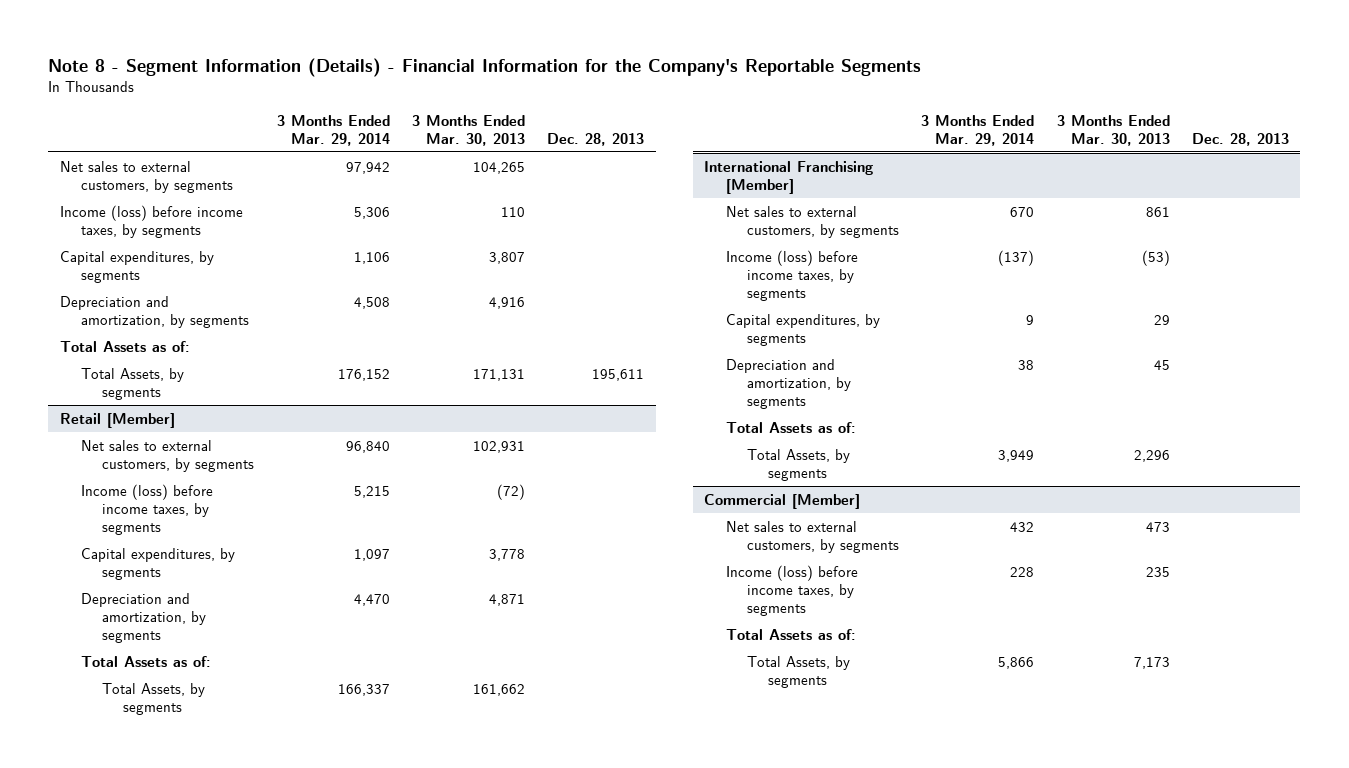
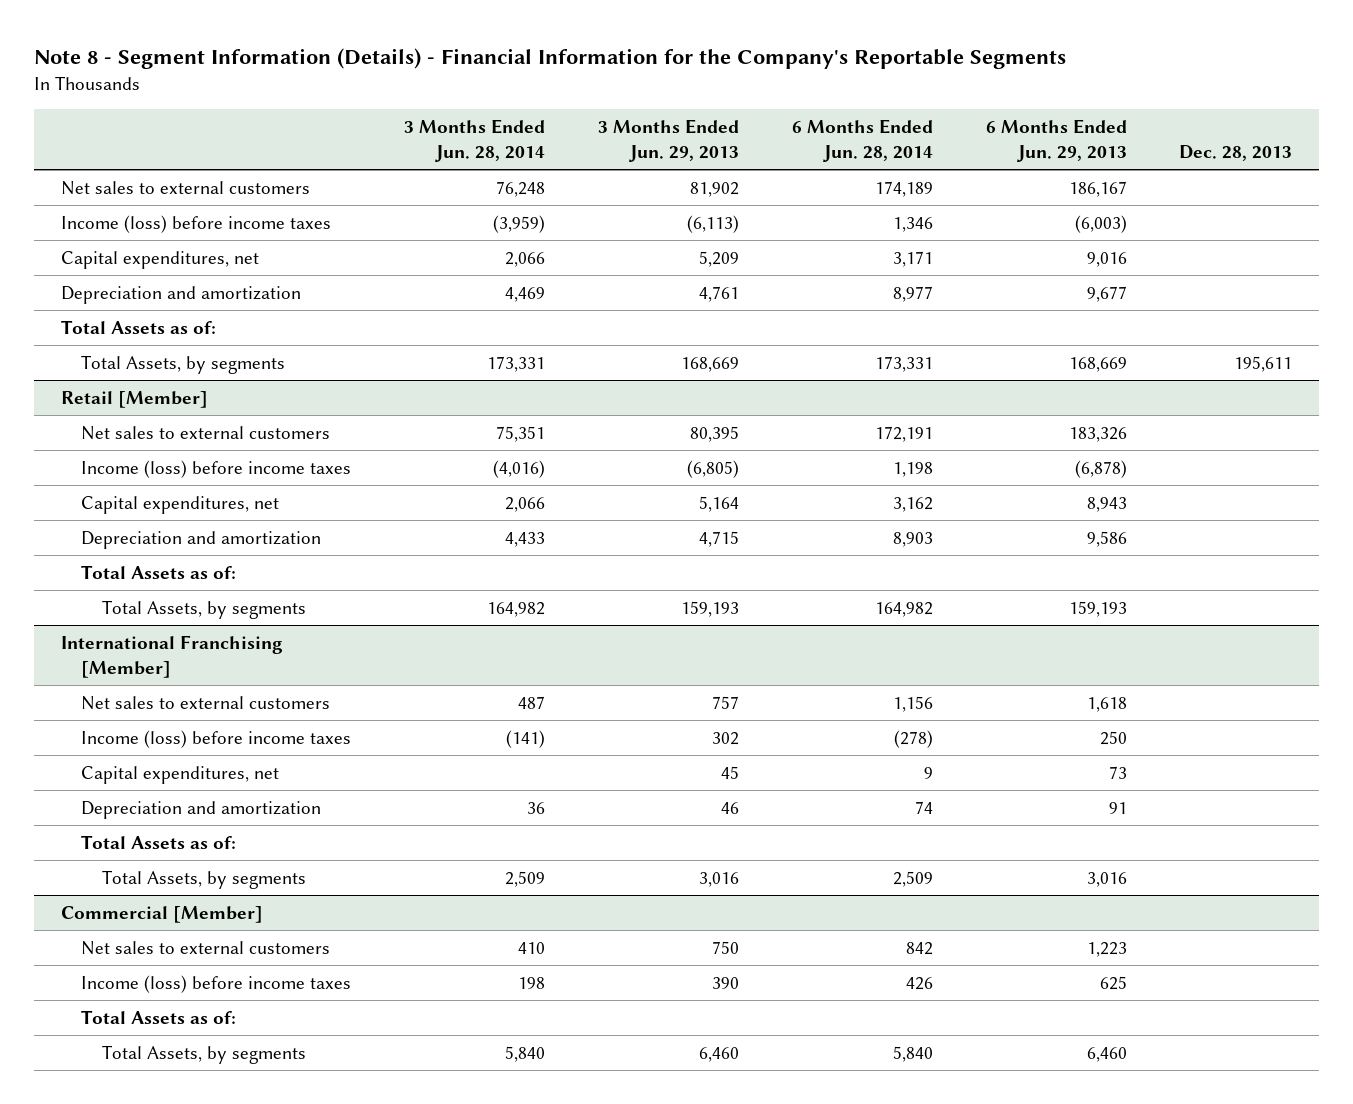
[276,114,390,146] 3 Months Ended Mar. 29, 2014 -> none
[411,114,525,146] 3 Months Ended Mar. 30, 2013 -> none
none -> [404,119,546,162] 3 Months Ended Jun. 28, 2014
none -> [598,119,740,162] 3 Months Ended Jun. 29, 2013
none -> [791,119,933,162] 6 Months Ended Jun. 28, 2014
none -> [985,119,1127,162] 6 Months Ended Jun. 29, 2013
[59,250,214,283] Capital expenditures, by segments -> none
[59,160,233,193] Net sales to external customers, by segments -> [60,180,310,195] Net sales to external customers
[59,204,243,238] Income (loss) before income taxes, by segments -> [60,214,331,233] Income (loss) before income taxes
none -> [60,250,259,269] Capital expenditures, net
[59,295,249,328] Depreciation and amortization, by segments -> [60,285,301,304] Depreciation and amortization
[80,547,235,580] Capital expenditures, by segments -> none
[80,439,255,472] Net sales to external customers, by segments -> [81,425,331,440] Net sales to external customers
[80,483,213,535] Income (loss) before income taxes, by segments -> [81,459,352,478] Income (loss) before income taxes
none -> [81,495,280,514] Capital expenditures, net
[80,592,207,643] Depreciation and amortization, by segments -> [81,530,322,549] Depreciation and amortization
[725,313,880,346] Capital expenditures, by segments -> none
[725,205,899,238] Net sales to external customers, by segments -> [81,695,331,710] Net sales to external customers
[725,249,858,301] Income (loss) before income taxes, by segments -> [81,729,352,748] Income (loss) before income taxes
none -> [81,765,280,784] Capital expenditures, net
[725,358,851,409] Depreciation and amortization, by segments -> [81,800,322,819] Depreciation and amortization
[725,520,899,553] Net sales to external customers, by segments -> [81,940,331,955] Net sales to external customers
[725,564,858,616] Income (loss) before income taxes, by segments -> [81,974,352,993] Income (loss) before income taxes

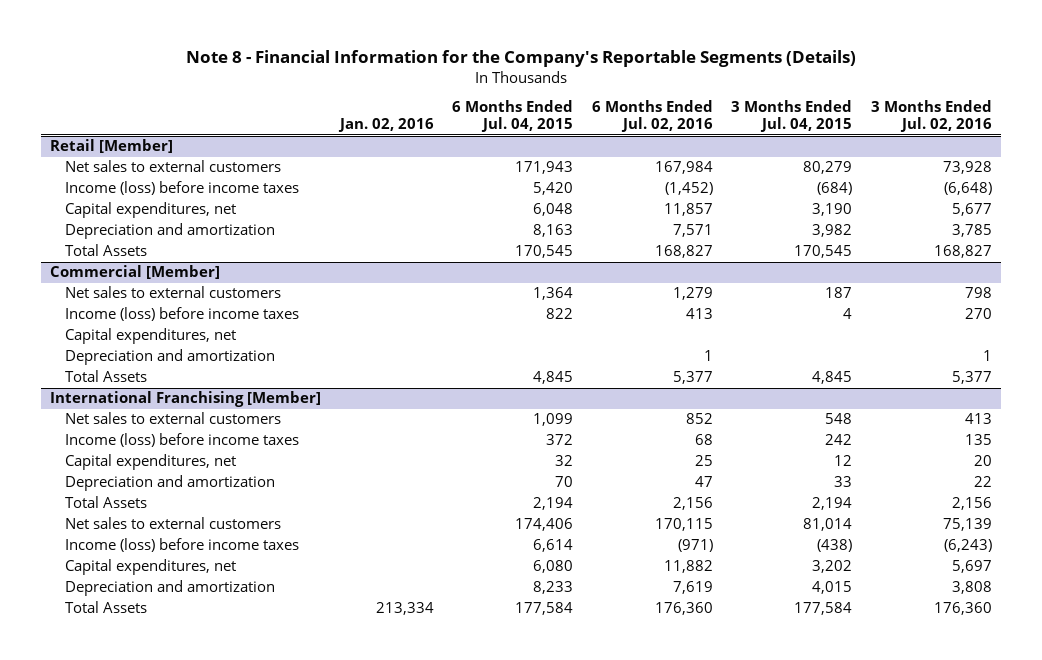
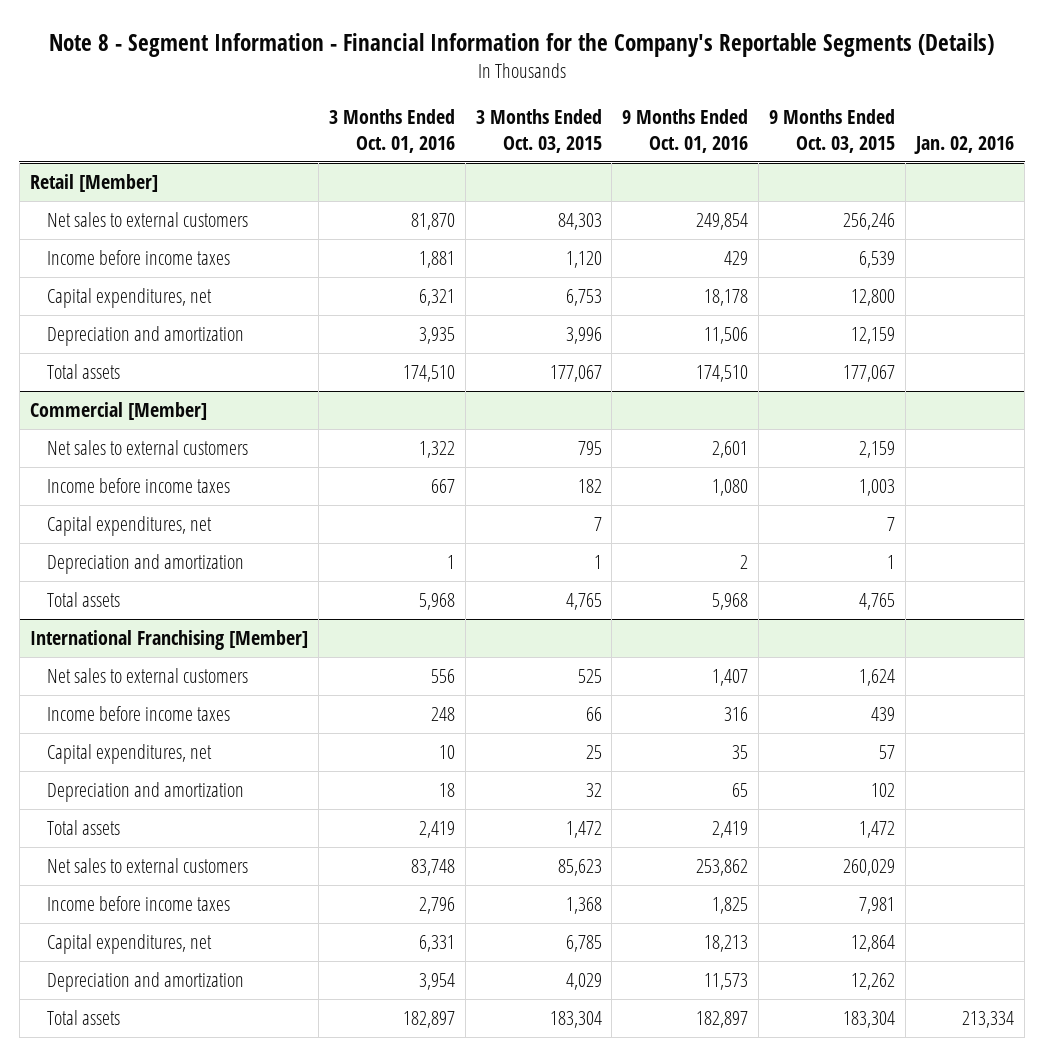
[185,50,856,68] Note 8 - Financial Information for the Company's Reportable Segments (Details) -> [48,32,994,57] Note 8 - Segment Information - Financial Information for the Company's Reportable Segments (Details)
[452,100,574,133] 6 Months Ended Jul. 04, 2015 -> none
[591,100,713,133] 6 Months Ended Jul. 02, 2016 -> none
[731,100,853,133] 3 Months Ended Jul. 04, 2015 -> none
[870,100,992,133] 3 Months Ended Jul. 02, 2016 -> none
none -> [328,108,455,153] 3 Months Ended Oct. 01, 2016
none -> [475,108,602,153] 3 Months Ended Oct. 03, 2015
none -> [622,108,749,153] 9 Months Ended Oct. 01, 2016
none -> [769,108,896,153] 9 Months Ended Oct. 03, 2015
[65,181,300,196] Income (loss) before income taxes -> [46,249,230,265] Income before income taxes
[65,244,148,257] Total Assets -> [46,363,120,379] Total assets
[65,307,300,322] Income (loss) before income taxes -> [46,477,230,493] Income before income taxes
[65,370,148,383] Total Assets -> [46,591,120,607] Total assets
[65,433,300,448] Income (loss) before income taxes -> [46,705,230,721] Income before income taxes
[65,496,148,509] Total Assets -> [46,819,120,835] Total assets
[65,538,300,553] Income (loss) before income taxes -> [46,895,230,911] Income before income taxes
[65,601,148,614] Total Assets -> [46,1009,120,1025] Total assets

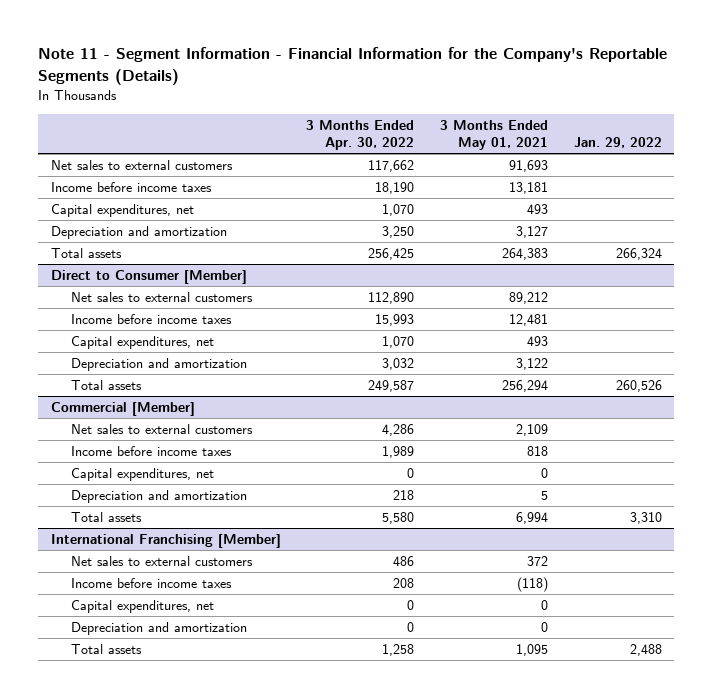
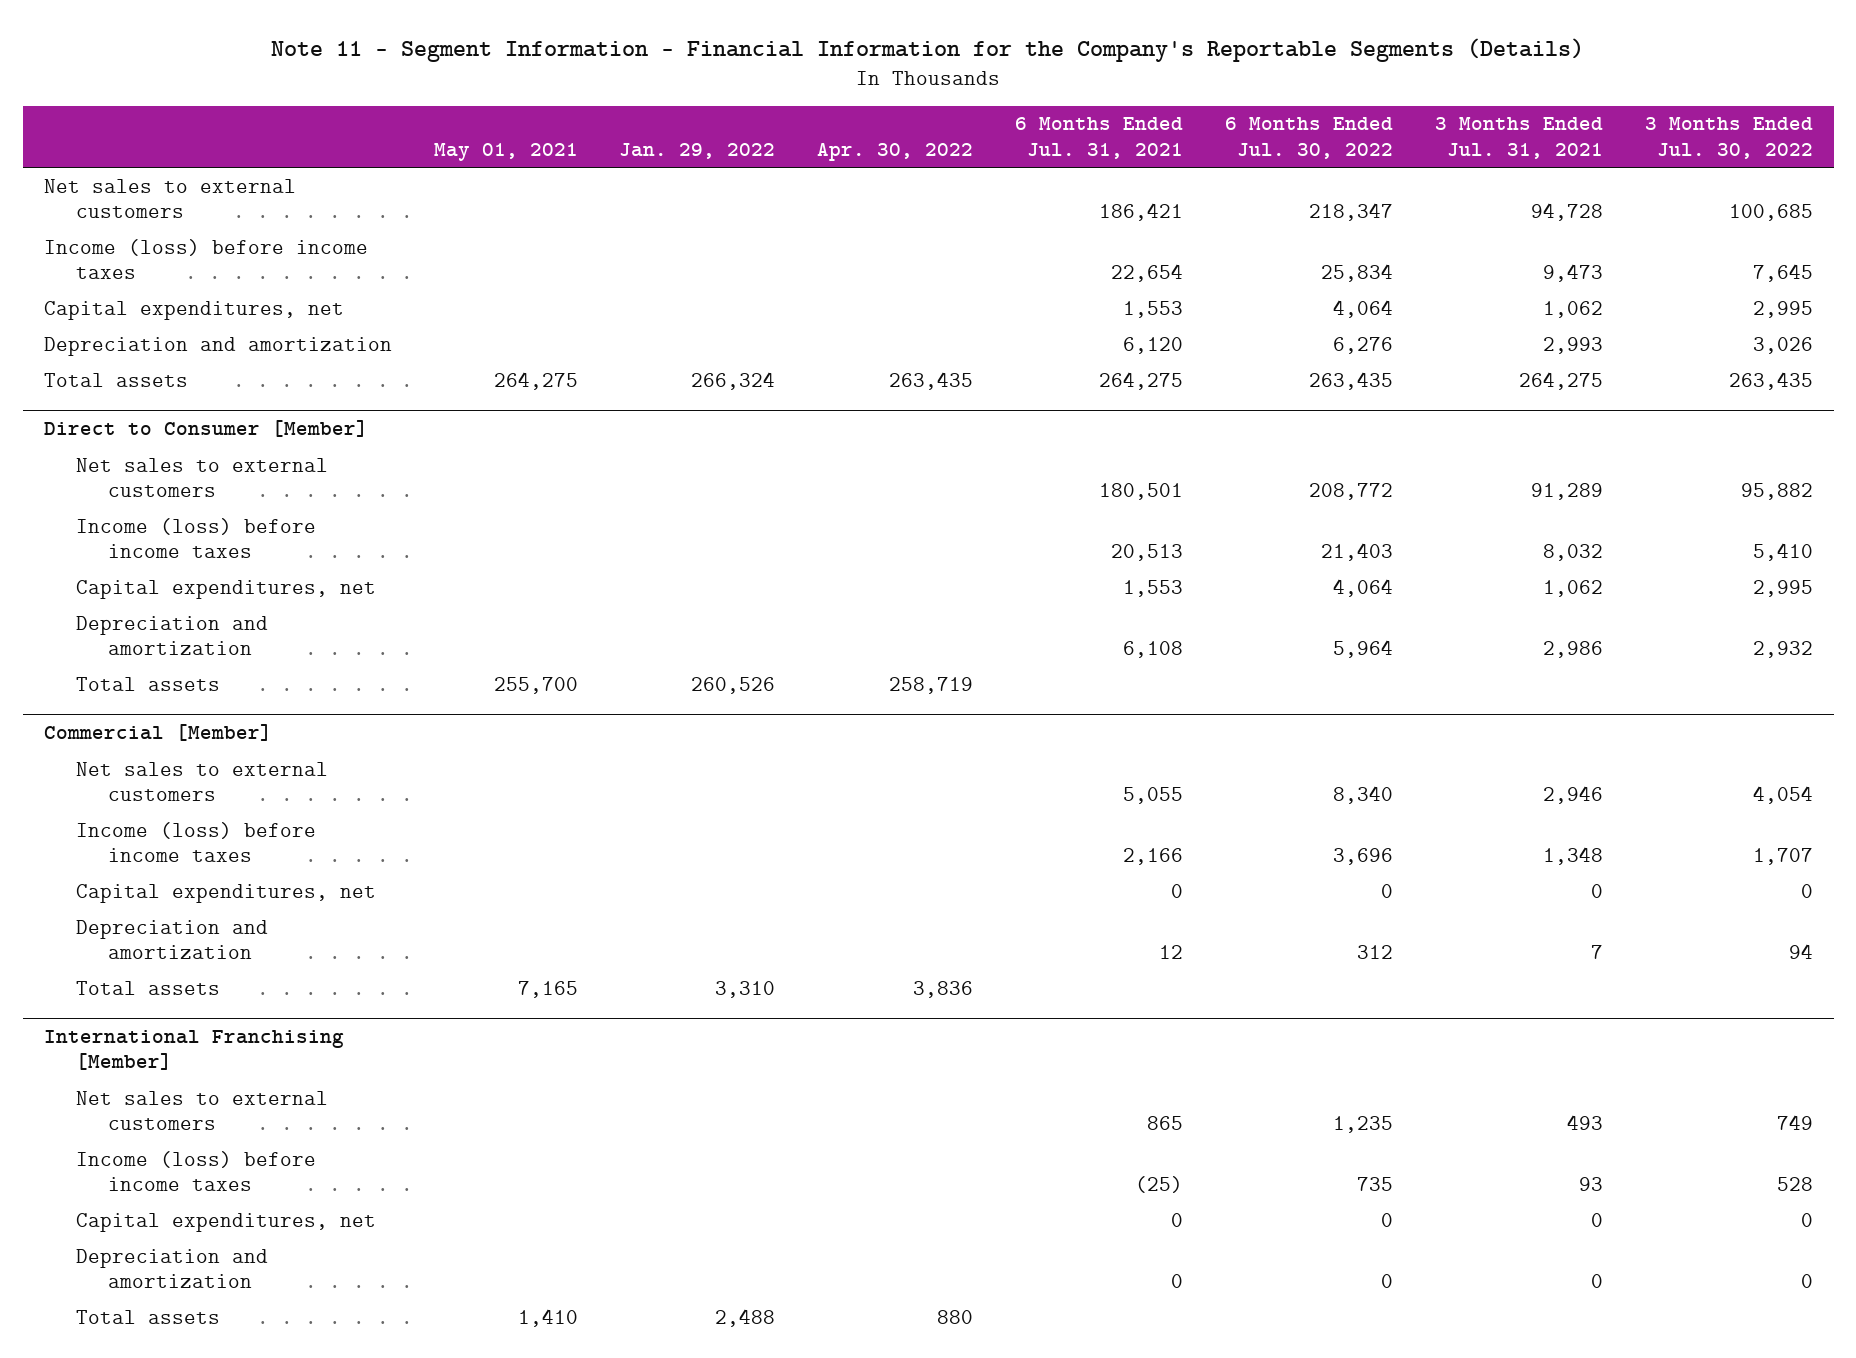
[306,119,415,150] 3 Months Ended Apr. 30, 2022 -> none
[439,119,548,150] 3 Months Ended May 01, 2021 -> none
none -> [433,142,578,161] May 01, 2021
none -> [817,142,974,161] Apr. 30, 2022
none -> [1015,117,1184,159] 6 Months Ended Jul. 31, 2021
none -> [1224,117,1393,159] 6 Months Ended Jul. 30, 2022
none -> [1434,117,1603,159] 3 Months Ended Jul. 31, 2021
none -> [1644,117,1813,159] 3 Months Ended Jul. 30, 2022
[50,182,212,193] Income before income taxes -> [43,238,368,279] Income (loss) before income taxes
[71,314,233,325] Income before income taxes -> [75,517,316,558] Income (loss) before income taxes
[71,446,233,457] Income before income taxes -> [75,821,316,862] Income (loss) before income taxes
[71,578,233,589] Income before income taxes -> [75,1150,316,1191] Income (loss) before income taxes

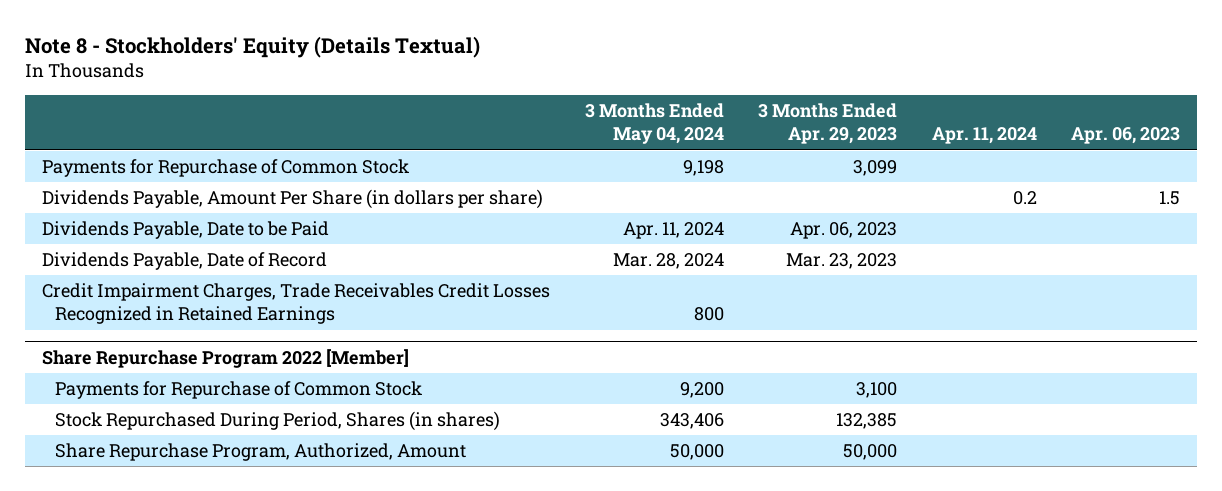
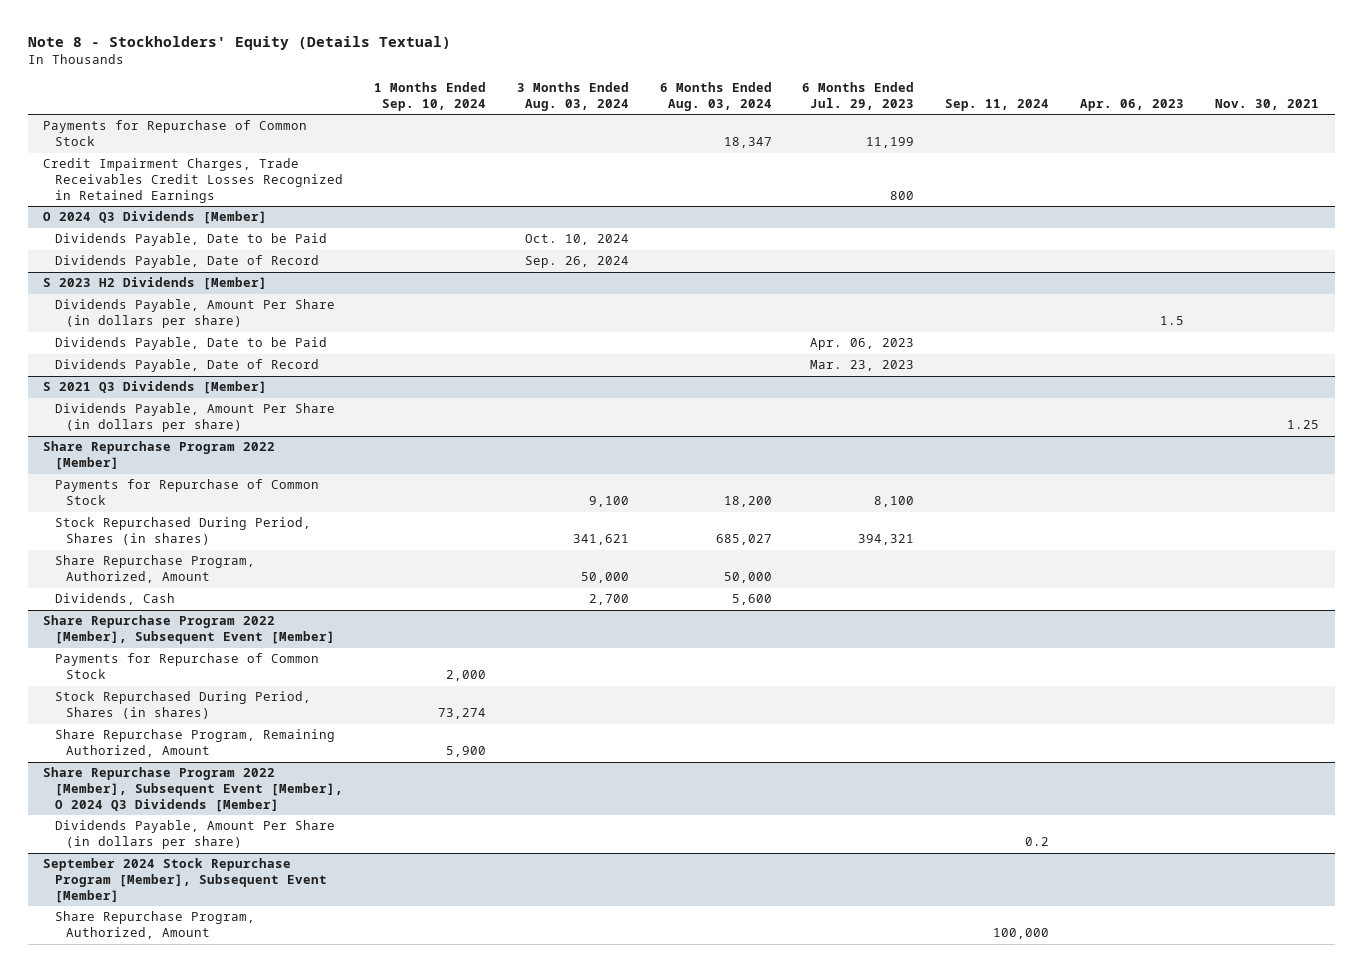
[584,103,724,145] 3 Months Ended May 04, 2024 -> none
[758,103,898,145] 3 Months Ended Apr. 29, 2023 -> none
[931,127,1037,145] Apr. 11, 2024 -> none
none -> [373,82,486,111] 1 Months Ended Sep. 10, 2024
none -> [516,82,629,111] 3 Months Ended Aug. 03, 2024
none -> [659,82,772,111] 6 Months Ended Aug. 03, 2024
none -> [802,82,915,110] 6 Months Ended Jul. 29, 2023
none -> [945,98,1050,111] Sep. 11, 2024
none -> [1215,98,1320,110] Nov. 30, 2021
[42,189,544,210] Dividends Payable, Amount Per Share (in dollars per share) -> none
[42,221,330,240] Dividends Payable, Date to be Paid -> none
[42,252,328,271] Dividends Payable, Date of Record -> none
none -> [43,211,268,225] O 2024 Q3 Dividends [Member]
none -> [54,233,327,247] Dividends Payable, Date to be Paid
none -> [54,255,319,269] Dividends Payable, Date of Record
none -> [43,277,268,291] S 2023 H2 Dividends [Member]
none -> [54,299,335,329] Dividends Payable, Amount Per Share (in dollars per share)
none -> [54,337,327,351] Dividends Payable, Date to be Paid
none -> [54,359,319,373] Dividends Payable, Date of Record
none -> [43,381,268,395] S 2021 Q3 Dividends [Member]
none -> [54,403,335,433] Dividends Payable, Amount Per Share (in dollars per share)
none -> [54,593,175,606] Dividends, Cash
none -> [43,615,335,645] Share Repurchase Program 2022 [Member], Subsequent Event [Member]
none -> [54,653,319,680] Payments for Repurchase of Common Stock
none -> [54,691,311,720] Stock Repurchased During Period, Shares (in shares)
none -> [54,729,335,758] Share Repurchase Program, Remaining Authorized, Amount
none -> [43,767,343,813] Share Repurchase Program 2022 [Member], Subsequent Event [Member], O 2024 Q3 Dividends [Member]
none -> [54,820,335,850] Dividends Payable, Amount Per Share (in dollars per share)
none -> [43,858,327,904] September 2024 Stock Repurchase Program [Member], Subsequent Event [Member]
none -> [54,911,255,940] Share Repurchase Program, Authorized, Amount

